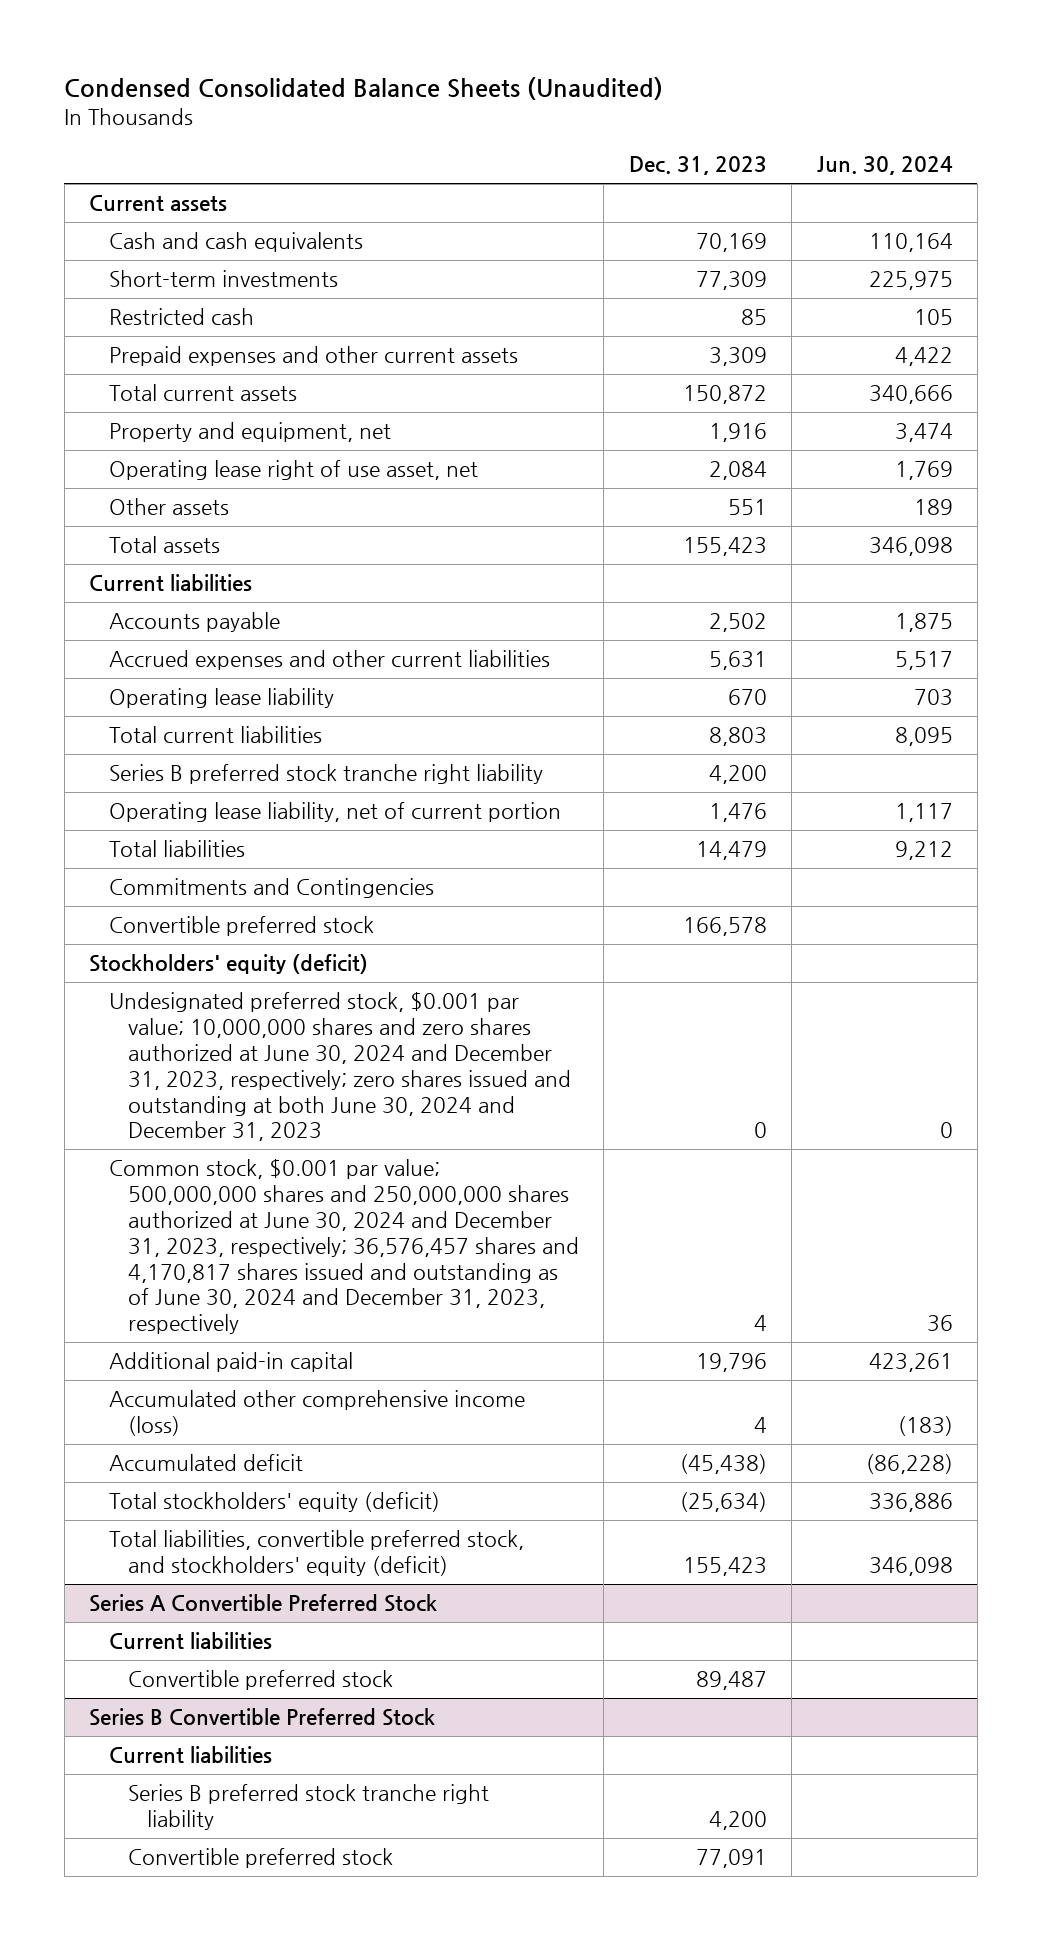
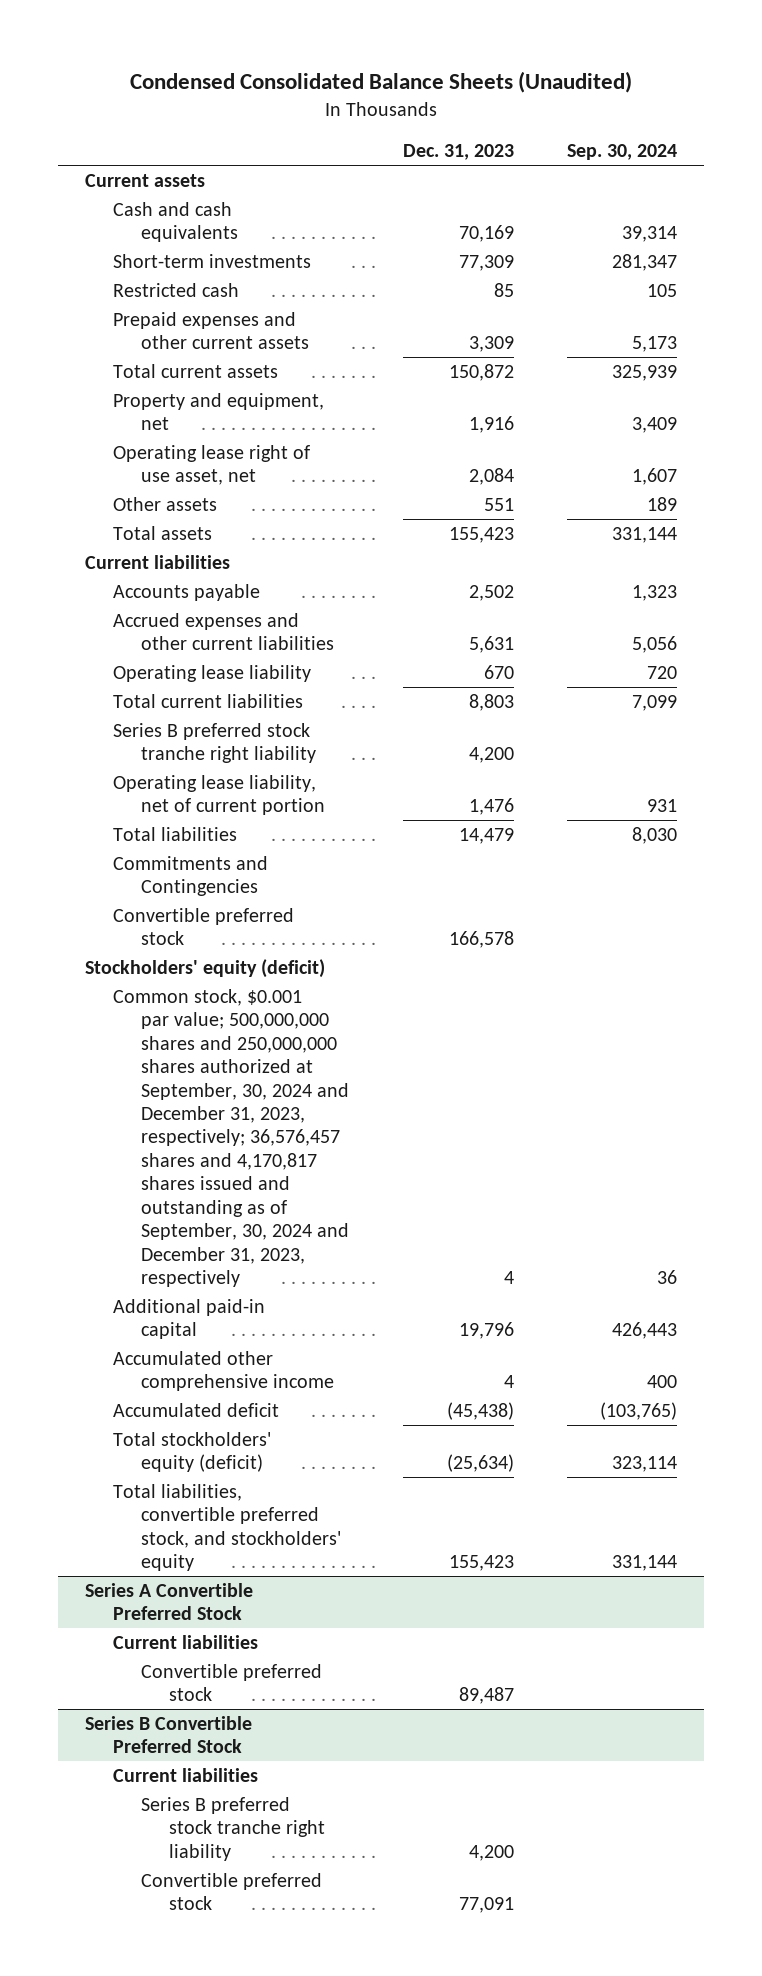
[816,155,953,175] Jun. 30, 2024 -> none
none -> [567,144,678,161] Sep. 30, 2024
[108,992,571,1142] Undesignated preferred stock, $0.001 par value; 10,000,000 shares and zero shares authorized at June 30, 2024 and December 31, 2023, respectively; zero shares issued and outstanding at both June 30, 2024 and December 31, 2023 -> none
[108,1159,579,1335] Common stock, $0.001 par value; 500,000,000 shares and 250,000,000 shares authorized at June 30, 2024 and December 31, 2023, respectively; 36,576,457 shares and 4,170,817 shares issued and outstanding as of June 30, 2024 and December 31, 2023, respectively -> [112,988,349,1288] Common stock, $0.001 par value; 500,000,000 shares and 250,000,000 shares authorized at September, 30, 2024 and December 31, 2023, respectively; 36,576,457 shares and 4,170,817 shares issued and outstanding as of September, 30, 2024 and December 31, 2023, respectively
[108,1390,525,1437] Accumulated other comprehensive income (loss) -> [112,1350,334,1392] Accumulated other comprehensive income
[108,1530,524,1577] Total liabilities, convertible preferred stock, and stockholders' equity (deficit) -> [112,1483,341,1572] Total liabilities, convertible preferred stock, and stockholders' equity

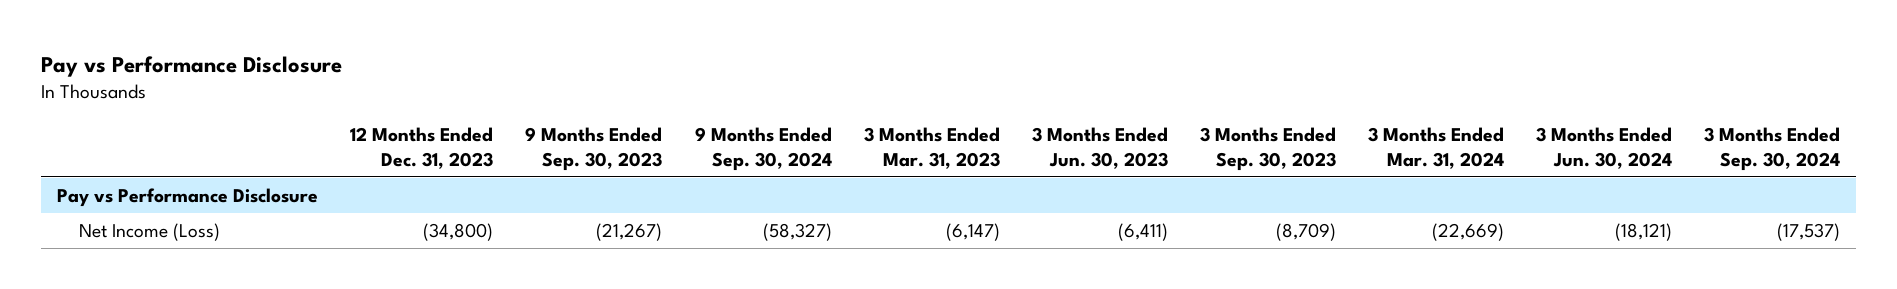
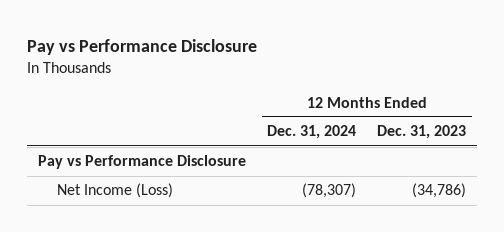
[525,127,663,171] 9 Months Ended Sep. 30, 2023 -> none
[694,127,832,171] 9 Months Ended Sep. 30, 2024 -> none
[863,127,1000,169] 3 Months Ended Mar. 31, 2023 -> none
[1031,127,1168,169] 3 Months Ended Jun. 30, 2023 -> none
[1199,127,1336,171] 3 Months Ended Sep. 30, 2023 -> none
[1367,127,1504,169] 3 Months Ended Mar. 31, 2024 -> none
[1535,127,1672,169] 3 Months Ended Jun. 30, 2024 -> none
[1703,127,1840,171] 3 Months Ended Sep. 30, 2024 -> none
none -> [267,125,357,140] Dec. 31, 2024
[423,222,494,241] (34,800) -> [412,183,467,199] (34,786)

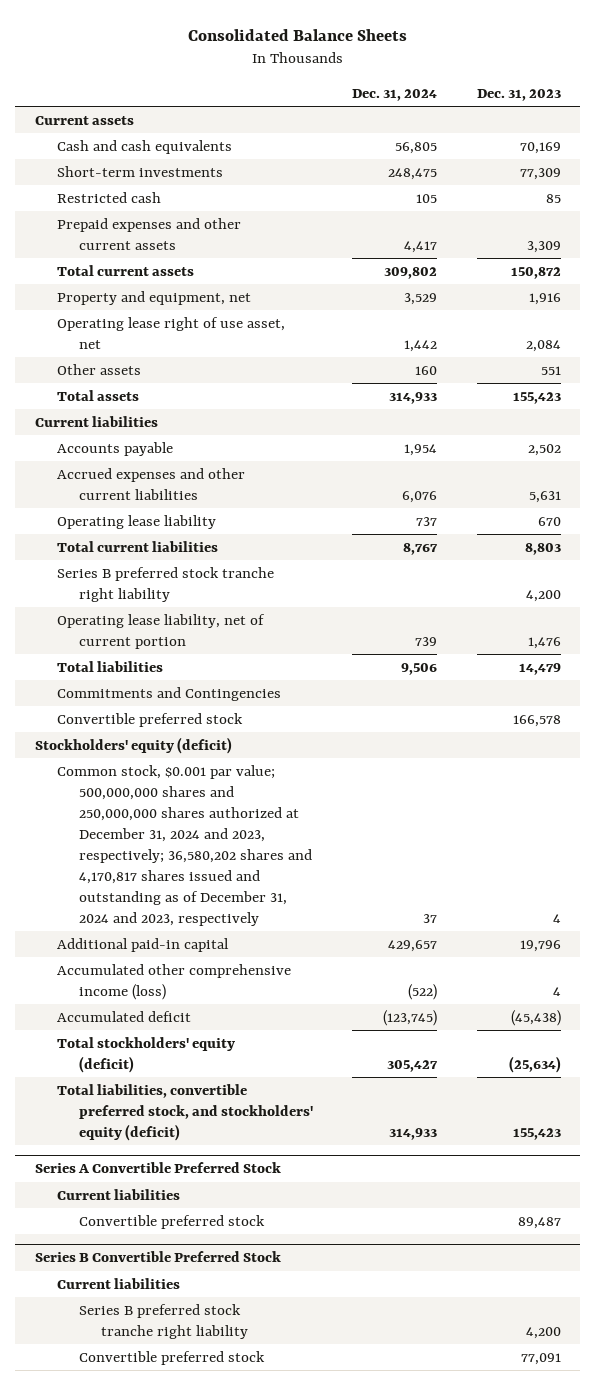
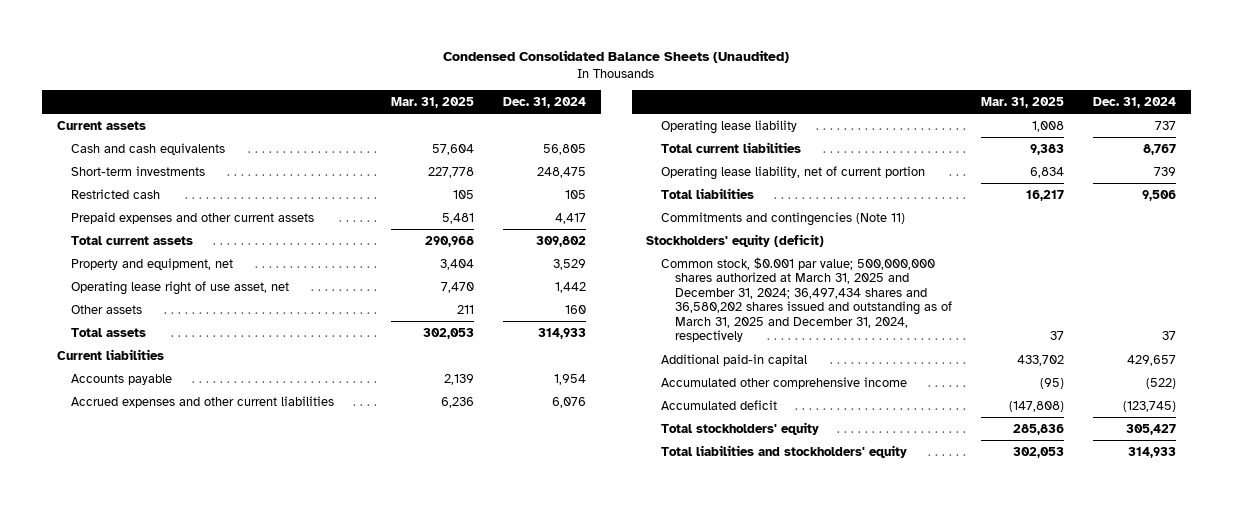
[187,28,407,41] Consolidated Balance Sheets -> [443,50,790,64] Condensed Consolidated Balance Sheets (Unaudited)
[476,88,561,101] Dec. 31, 2023 -> none
none -> [391,96,475,108] Mar. 31, 2025
[56,566,274,602] Series B preferred stock tranche right liability -> none
[56,712,243,727] Convertible preferred stock -> none
[56,686,281,701] Commitments and Contingencies -> [660,211,905,226] Commitments and contingencies (Note 11)
[56,764,312,926] Common stock, $0.001 par value; 500,000,000 shares and 250,000,000 shares authorized at December 31, 2024 and 2023, respectively; 36,580,202 shares and 4,170,817 shares issued and outstanding as of December 31, 2024 and 2023, respectively -> [660,256,952,343] Common stock, $0.001 par value; 500,000,000 shares authorized at March 31, 2025 and December 31, 2024; 36,497,434 shares and 36,580,202 shares issued and outstanding as of March 31, 2025 and December 31, 2024, respectively
[56,963,291,1000] Accumulated other comprehensive income (loss) -> [660,376,907,389] Accumulated other comprehensive income
[34,1162,281,1174] Series A Convertible Preferred Stock -> none
[56,1188,180,1200] Current liabilities -> none
[78,1214,265,1229] Convertible preferred stock -> none
[34,1251,281,1263] Series B Convertible Preferred Stock -> none
[56,1277,180,1289] Current liabilities -> none
[78,1303,248,1339] Series B preferred stock tranche right liability -> none
[78,1350,265,1365] Convertible preferred stock -> none
[56,1036,235,1073] Total stockholders' equity (deficit) -> [660,421,819,435] Total stockholders' equity
[56,1083,313,1141] Total liabilities, convertible preferred stock, and stockholders' equity (deficit) -> [660,444,907,458] Total liabilities and stockholders' equity

